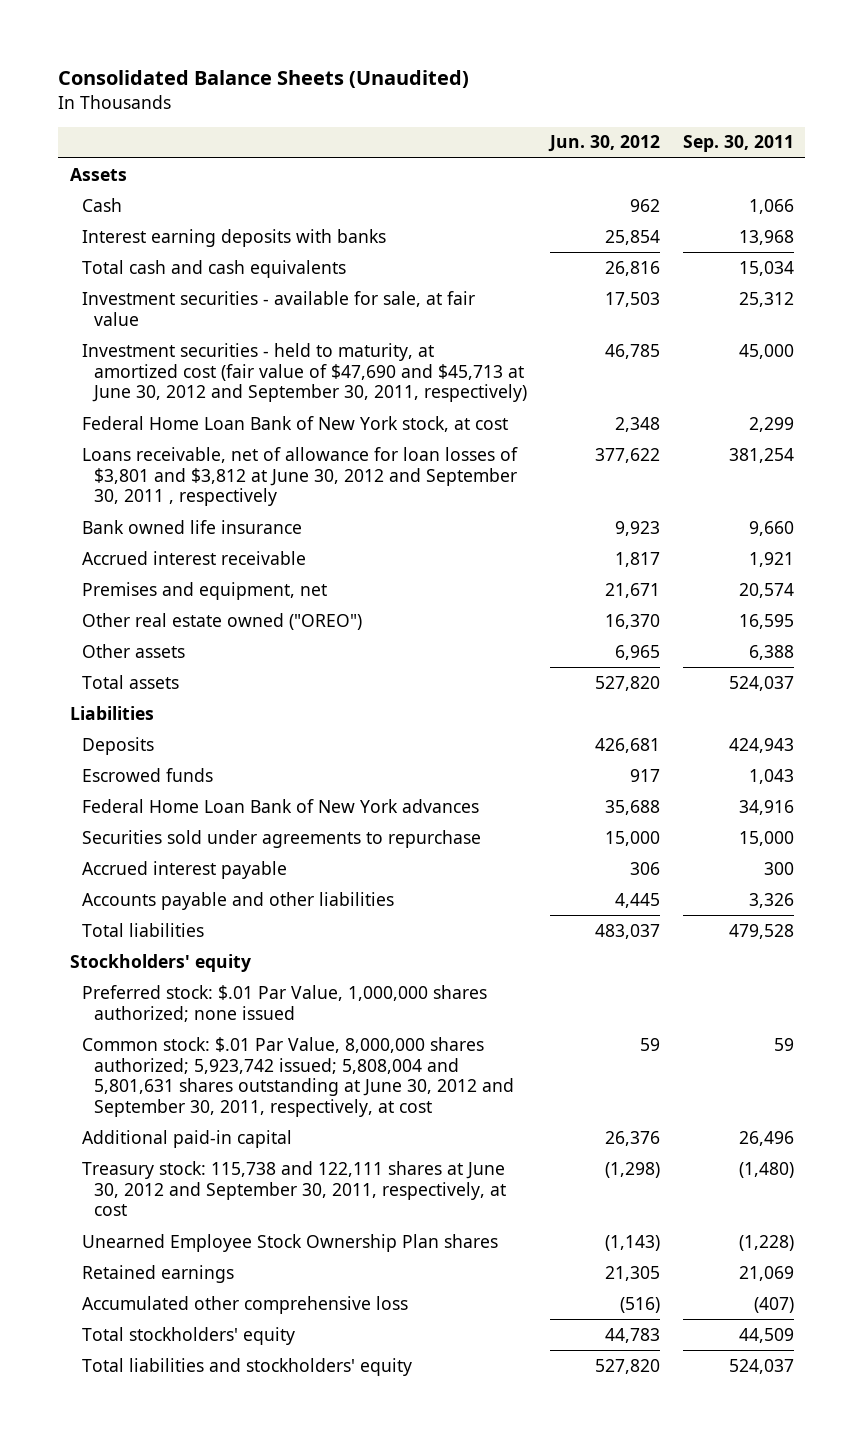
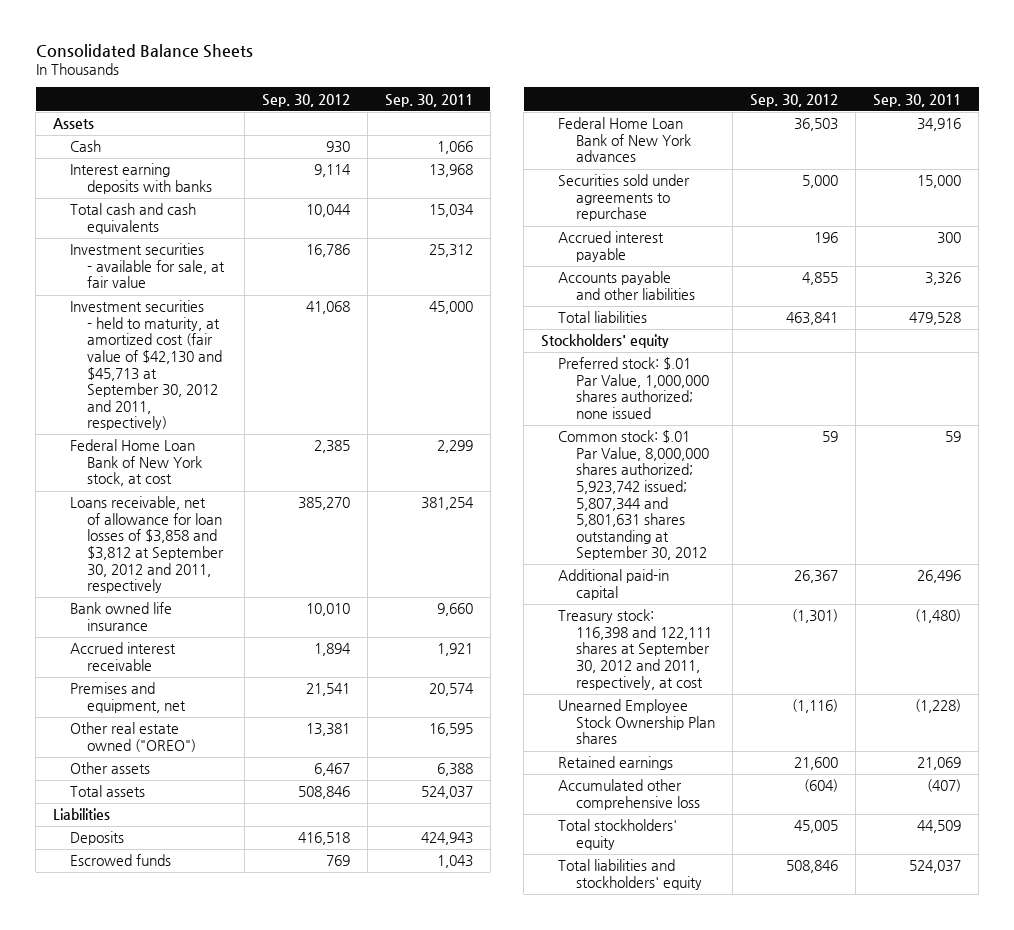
[58,70,470,89] Consolidated Balance Sheets (Unaudited) -> [35,44,253,59] Consolidated Balance Sheets
[548,135,661,153] Jun. 30, 2012 -> none
none -> [261,93,350,107] Sep. 30, 2012
[81,342,528,403] Investment securities - held to maturity, at amortized cost (fair value of $47,690 and $45,713 at June 30, 2012 and September 30, 2011, respectively) -> [70,300,223,431] Investment securities - held to maturity, at amortized cost (fair value of $42,130 and $45,713 at September 30, 2012 and 2011, respectively)
[81,446,518,507] Loans receivable, net of allowance for loan losses of $3,801 and $3,812 at June 30, 2012 and September 30, 2011 , respectively -> [70,496,225,594] Loans receivable, net of allowance for loan losses of $3,858 and $3,812 at September 30, 2012 and 2011, respectively
[81,1036,515,1118] Common stock: $.01 Par Value, 8,000,000 shares authorized; 5,923,742 issued; 5,808,004 and 5,801,631 shares outstanding at June 30, 2012 and September 30, 2011, respectively, at cost -> [558,430,709,561] Common stock: $.01 Par Value, 8,000,000 shares authorized; 5,923,742 issued; 5,807,344 and 5,801,631 shares outstanding at September 30, 2012
[81,1160,507,1217] Treasury stock: 115,738 and 122,111 shares at June 30, 2012 and September 30, 2011, respectively, at cost -> [558,609,712,690] Treasury stock: 116,398 and 122,111 shares at September 30, 2012 and 2011, respectively, at cost

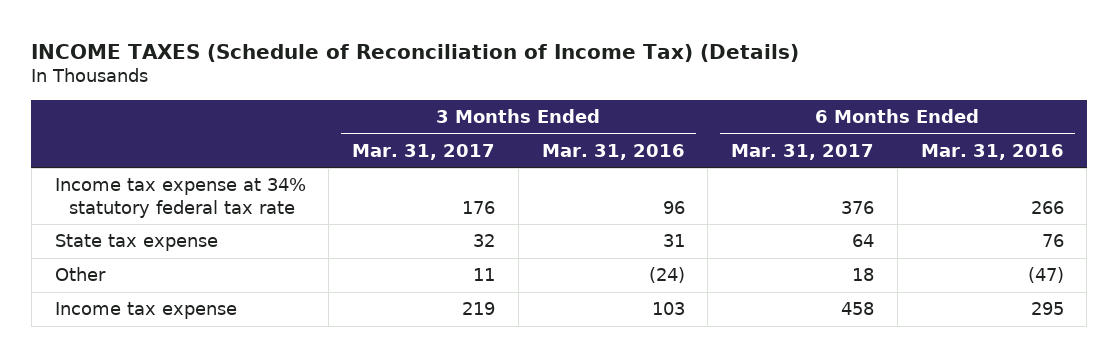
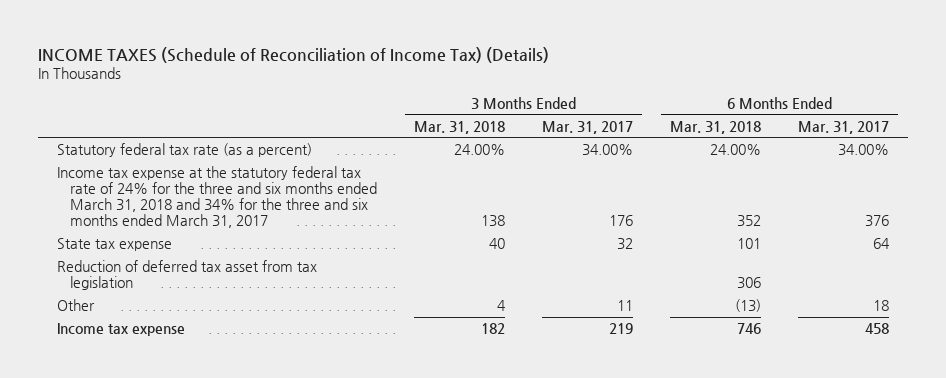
[541,143,685,160] Mar. 31, 2016 -> none
[920,143,1064,160] Mar. 31, 2016 -> none
none -> [414,120,506,134] Mar. 31, 2018
none -> [670,120,762,134] Mar. 31, 2018
none -> [56,143,312,158] Statutory federal tax rate (as a percent)
[54,178,306,218] Income tax expense at 34% statutory federal tax rate -> [56,166,378,229] Income tax expense at the statutory federal tax rate of 24% for the three and six months ended March 31, 2018 and 34% for the three and six months ended March 31, 2017
none -> [56,260,317,291] Reduction of deferred tax asset from tax legislation

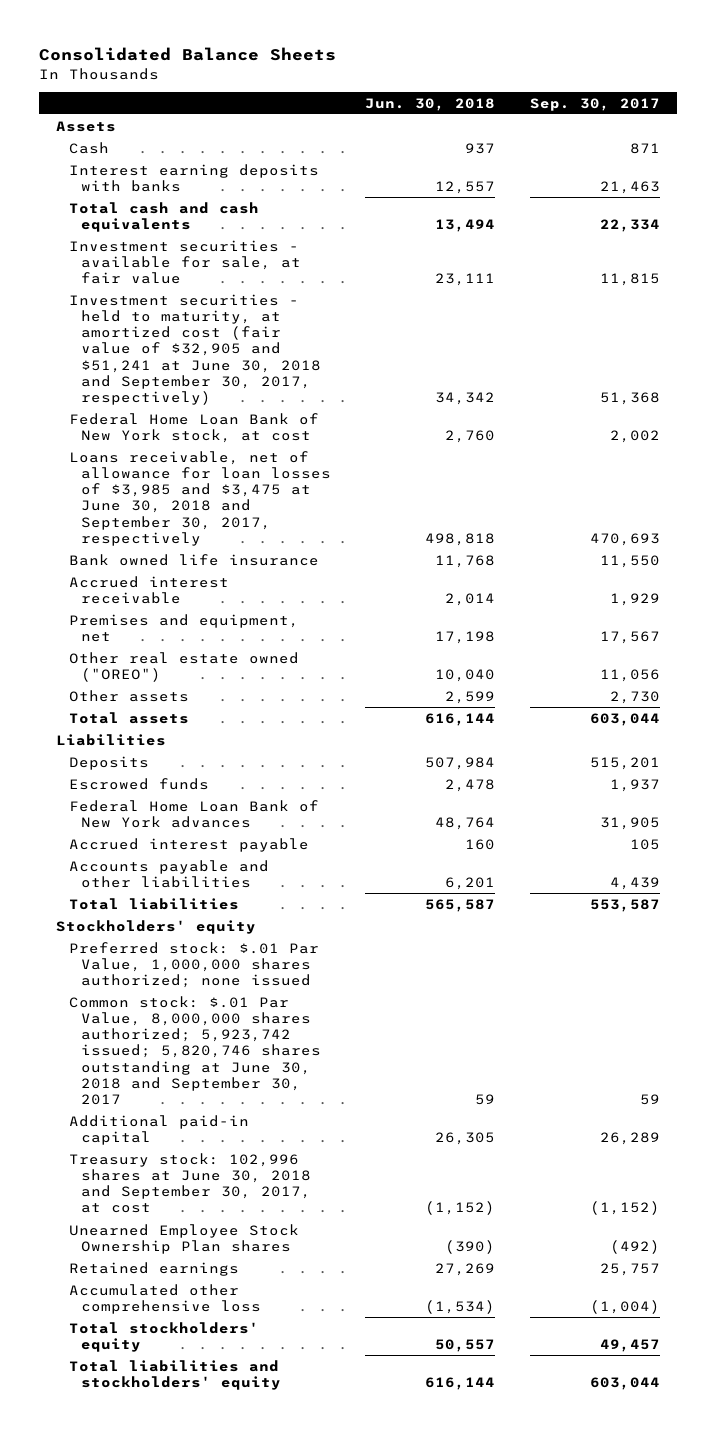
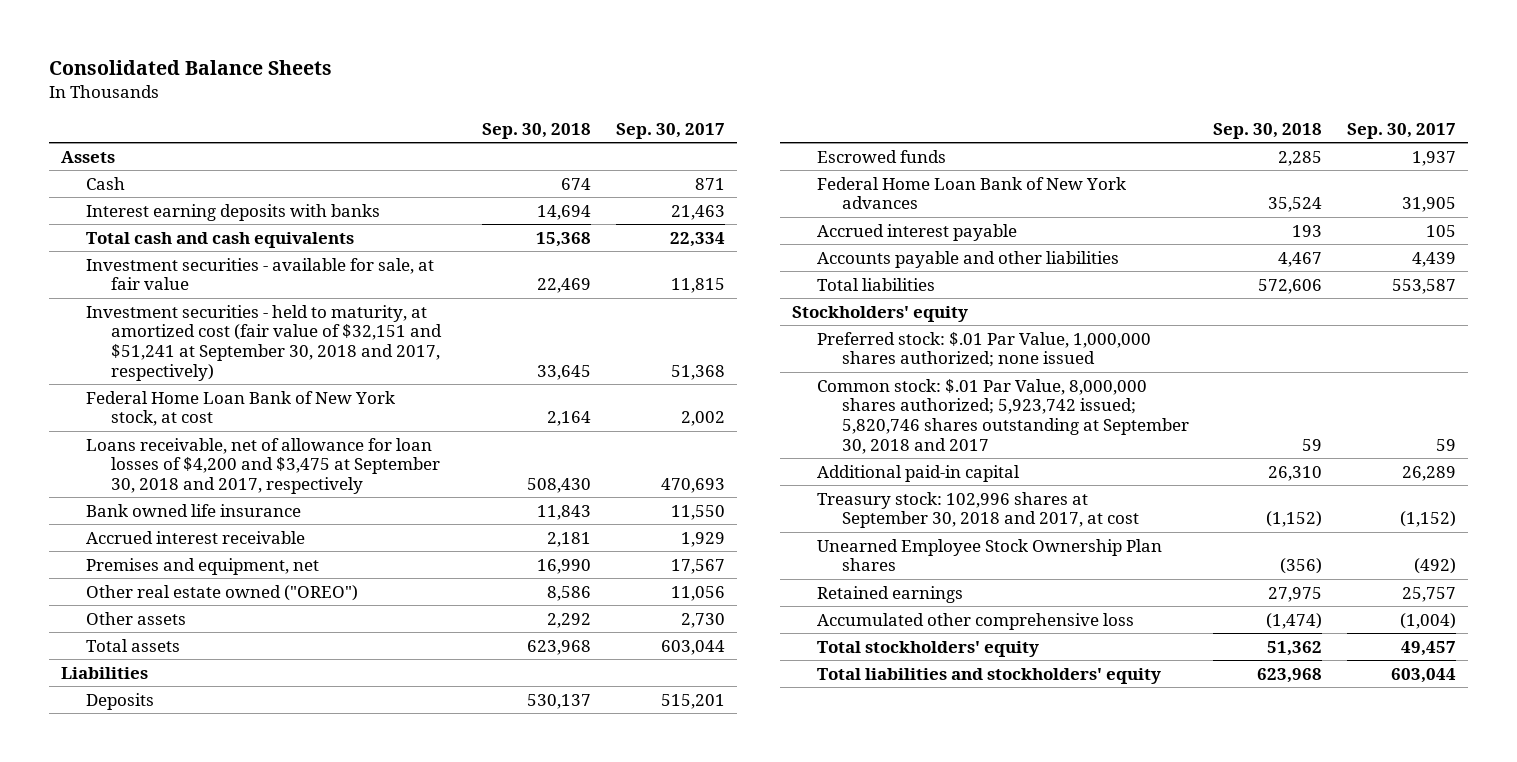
[365,97,496,111] Jun. 30, 2018 -> none
none -> [482,123,592,140] Sep. 30, 2018
[68,293,321,406] Investment securities - held to maturity, at amortized cost (fair value of $32,905 and $51,241 at June 30, 2018 and September 30, 2017, respectively) -> [85,304,442,381] Investment securities - held to maturity, at amortized cost (fair value of $32,151 and $51,241 at September 30, 2018 and 2017, respectively)
[68,450,331,547] Loans receivable, net of allowance for loan losses of $3,985 and $3,475 at June 30, 2018 and September 30, 2017, respectively -> [85,437,440,494] Loans receivable, net of allowance for loan losses of $4,200 and $3,475 at September 30, 2018 and 2017, respectively
[68,995,321,1106] Common stock: $.01 Par Value, 8,000,000 shares authorized; 5,923,742 issued; 5,820,746 shares outstanding at June 30, 2018 and September 30, 2017 -> [816,378,1189,454] Common stock: $.01 Par Value, 8,000,000 shares authorized; 5,923,742 issued; 5,820,746 shares outstanding at September 30, 2018 and 2017
[68,1152,311,1214] Treasury stock: 102,996 shares at June 30, 2018 and September 30, 2017, at cost -> [816,491,1139,529] Treasury stock: 102,996 shares at September 30, 2018 and 2017, at cost

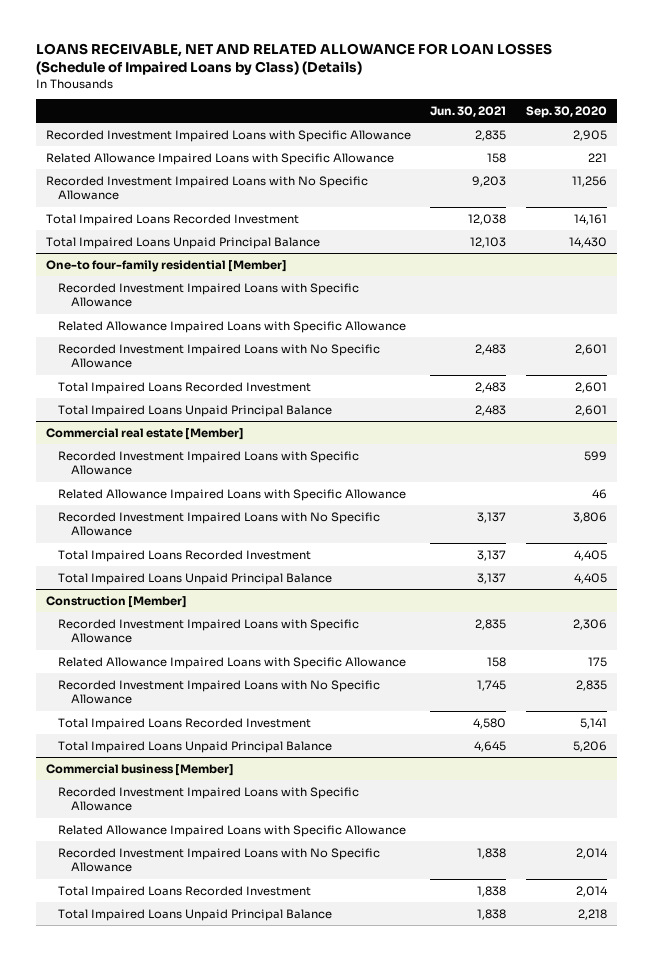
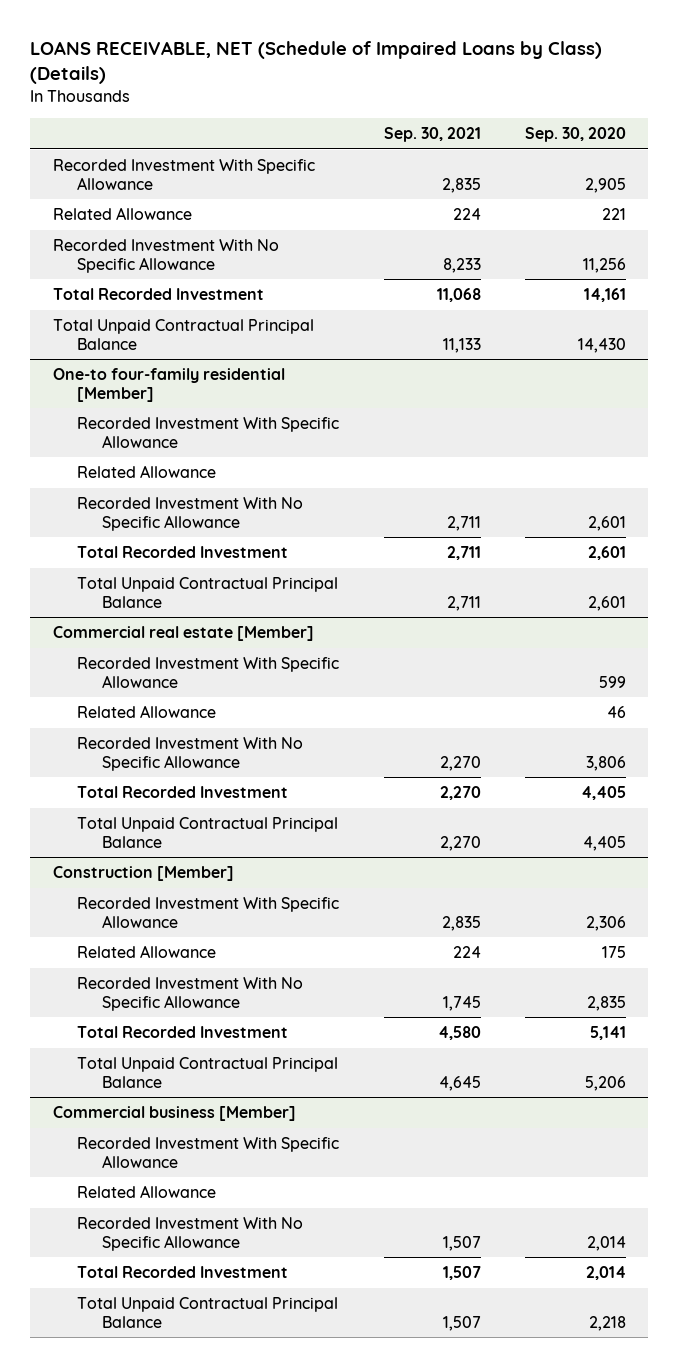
[35,42,552,76] LOANS RECEIVABLE, NET AND RELATED ALLOWANCE FOR LOAN LOSSES (Schedule of Impaired Loans by Class) (Details) -> [30,41,603,85] LOANS RECEIVABLE, NET (Schedule of Impaired Loans by Class) (Details)
[430,106,507,118] Jun. 30, 2021 -> none
none -> [383,127,481,143] Sep. 30, 2021
[45,129,411,142] Recorded Investment Impaired Loans with Specific Allowance -> [52,159,315,190] Recorded Investment With Specific Allowance
[45,152,394,165] Related Allowance Impaired Loans with Specific Allowance -> [52,207,192,221] Related Allowance
[45,175,368,201] Recorded Investment Impaired Loans with No Specific Allowance -> [52,239,279,273] Recorded Investment With No Specific Allowance
[45,213,299,226] Total Impaired Loans Recorded Investment -> [52,288,264,301] Total Recorded Investment
[45,236,320,249] Total Impaired Loans Unpaid Principal Balance -> [52,319,314,350] Total Unpaid Contractual Principal Balance
[58,282,360,308] Recorded Investment Impaired Loans with Specific Allowance -> [77,417,340,448] Recorded Investment With Specific Allowance
[58,320,407,333] Related Allowance Impaired Loans with Specific Allowance -> [77,465,217,479] Related Allowance
[58,343,381,369] Recorded Investment Impaired Loans with No Specific Allowance -> [77,497,304,531] Recorded Investment With No Specific Allowance
[58,381,312,394] Total Impaired Loans Recorded Investment -> [77,546,289,559] Total Recorded Investment
[58,404,333,417] Total Impaired Loans Unpaid Principal Balance -> [77,577,339,608] Total Unpaid Contractual Principal Balance
[58,450,360,476] Recorded Investment Impaired Loans with Specific Allowance -> [77,657,340,688] Recorded Investment With Specific Allowance
[58,488,407,501] Related Allowance Impaired Loans with Specific Allowance -> [77,705,217,719] Related Allowance
[58,511,381,537] Recorded Investment Impaired Loans with No Specific Allowance -> [77,737,304,771] Recorded Investment With No Specific Allowance
[58,549,312,562] Total Impaired Loans Recorded Investment -> [77,786,289,799] Total Recorded Investment
[58,572,333,585] Total Impaired Loans Unpaid Principal Balance -> [77,817,339,848] Total Unpaid Contractual Principal Balance
[58,618,360,644] Recorded Investment Impaired Loans with Specific Allowance -> [77,897,340,928] Recorded Investment With Specific Allowance
[58,656,407,669] Related Allowance Impaired Loans with Specific Allowance -> [77,945,217,959] Related Allowance
[58,679,381,705] Recorded Investment Impaired Loans with No Specific Allowance -> [77,977,304,1011] Recorded Investment With No Specific Allowance
[58,717,312,730] Total Impaired Loans Recorded Investment -> [77,1026,289,1039] Total Recorded Investment
[58,740,333,753] Total Impaired Loans Unpaid Principal Balance -> [77,1057,339,1088] Total Unpaid Contractual Principal Balance
[58,786,360,812] Recorded Investment Impaired Loans with Specific Allowance -> [77,1137,340,1168] Recorded Investment With Specific Allowance
[58,824,407,837] Related Allowance Impaired Loans with Specific Allowance -> [77,1185,217,1199] Related Allowance
[58,847,381,873] Recorded Investment Impaired Loans with No Specific Allowance -> [77,1217,304,1251] Recorded Investment With No Specific Allowance
[58,885,312,898] Total Impaired Loans Recorded Investment -> [77,1266,289,1279] Total Recorded Investment
[58,908,333,921] Total Impaired Loans Unpaid Principal Balance -> [77,1297,339,1328] Total Unpaid Contractual Principal Balance

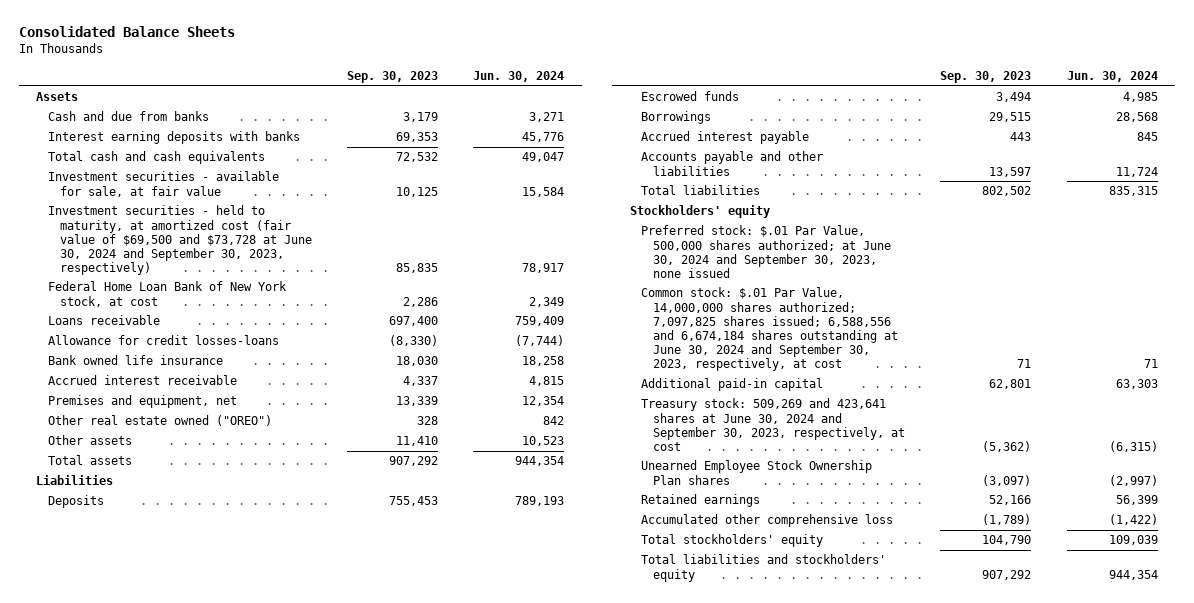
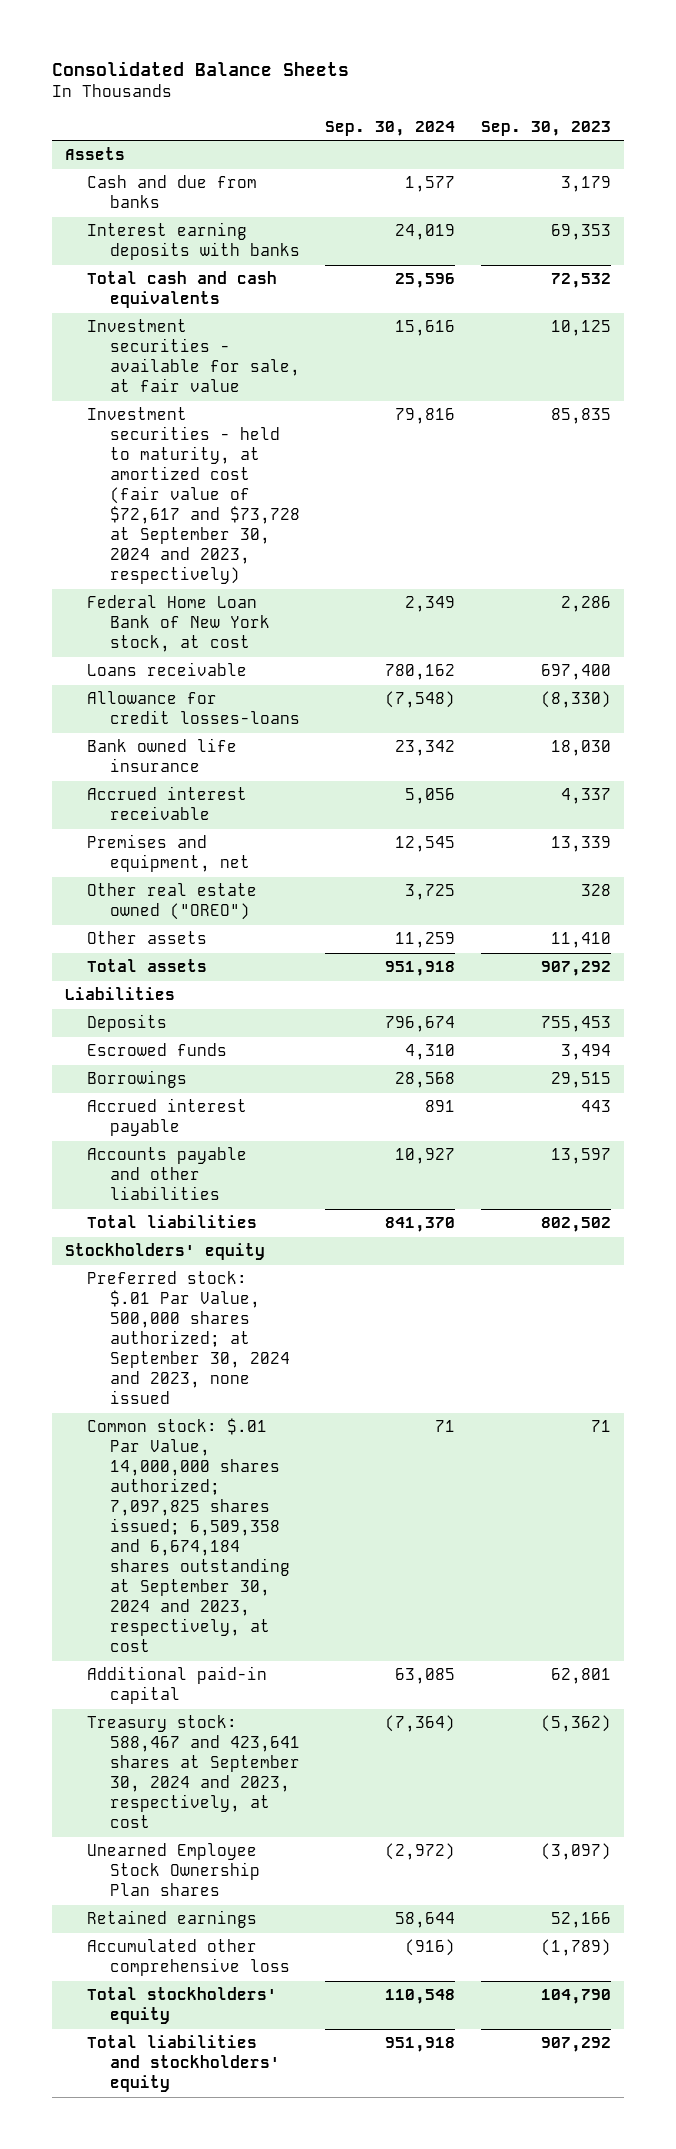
[473,70,565,82] Jun. 30, 2024 -> none
none -> [325,121,456,137] Sep. 30, 2024
[47,205,312,275] Investment securities - held to maturity, at amortized cost (fair value of $69,500 and $73,728 at June 30, 2024 and September 30, 2023, respectively) -> [87,407,300,585] Investment securities - held to maturity, at amortized cost (fair value of $72,617 and $73,728 at September 30, 2024 and 2023, respectively)
[641,225,892,278] Preferred stock: $.01 Par Value, 500,000 shares authorized; at June 30, 2024 and September 30, 2023, none issued -> [87,1271,290,1405] Preferred stock: $.01 Par Value, 500,000 shares authorized; at September 30, 2024 and 2023, none issued
[641,287,899,371] Common stock: $.01 Par Value, 14,000,000 shares authorized; 7,097,825 shares issued; 6,588,556 and 6,674,184 shares outstanding at June 30, 2024 and September 30, 2023, respectively, at cost -> [87,1418,290,1653] Common stock: $.01 Par Value, 14,000,000 shares authorized; 7,097,825 shares issued; 6,509,358 and 6,674,184 shares outstanding at September 30, 2024 and 2023, respectively, at cost
[641,398,906,451] Treasury stock: 509,269 and 423,641 shares at June 30, 2024 and September 30, 2023, respectively, at cost -> [87,1715,300,1829] Treasury stock: 588,467 and 423,641 shares at September 30, 2024 and 2023, respectively, at cost

